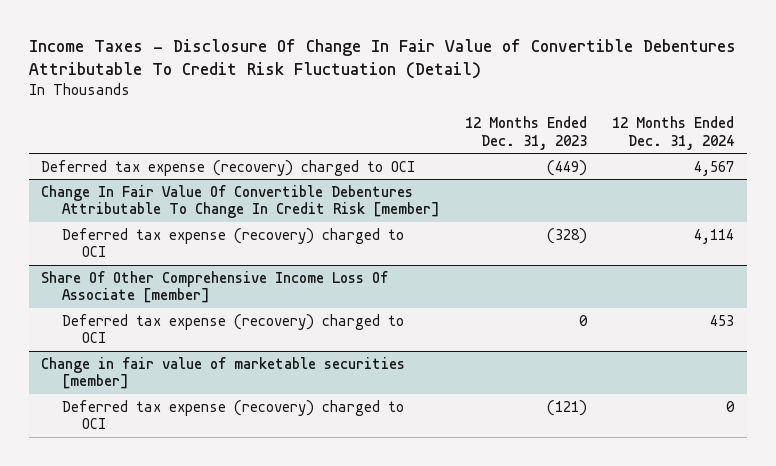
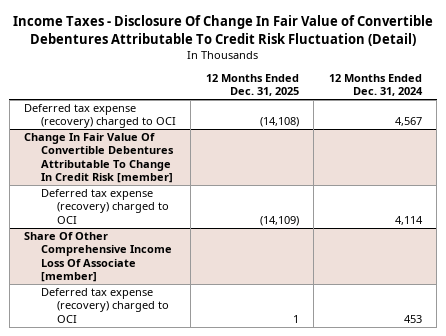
[464,116,587,150] 12 Months Ended Dec. 31, 2023 -> none
none -> [205,73,299,97] 12 Months Ended Dec. 31, 2025
[41,356,406,390] Change in fair value of marketable securities [member] -> none
[61,399,404,430] Deferred tax expense (recovery) charged to OCI -> none

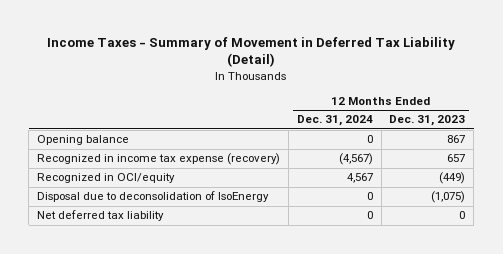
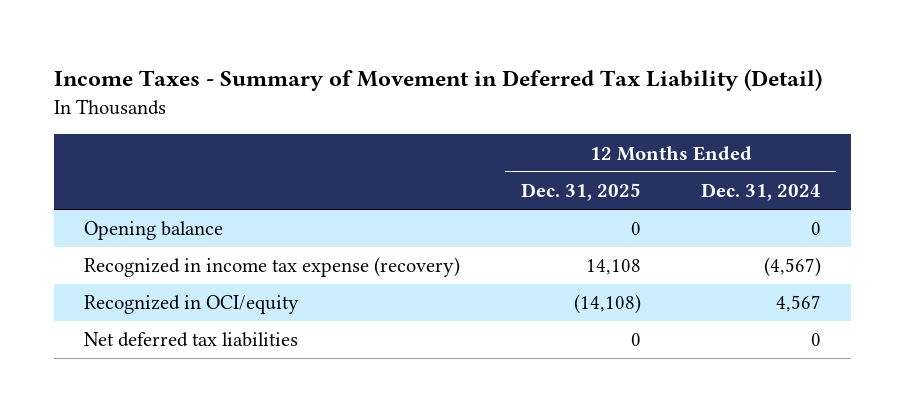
[389,115,466,127] Dec. 31, 2023 -> none
none -> [520,183,641,202] Dec. 31, 2025
[37,191,270,203] Disposal due to deconsolidation of IsoEnergy -> none
[37,210,165,222] Net deferred tax liability -> [84,332,299,348] Net deferred tax liabilities

